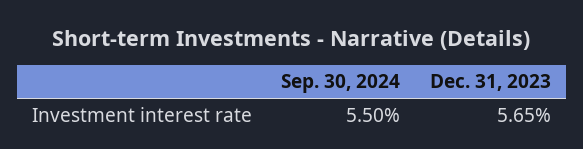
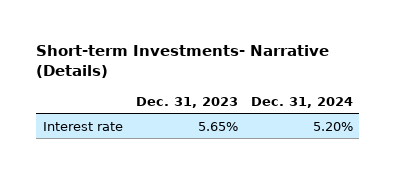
[52,30,531,51] Short-term Investments - Narrative (Details) -> [36,45,330,79] Short-term Investments- Narrative (Details)
[281,74,401,94] Sep. 30, 2024 -> none
none -> [250,96,353,108] Dec. 31, 2024
[31,107,252,123] Investment interest rate -> [42,121,123,131] Interest rate

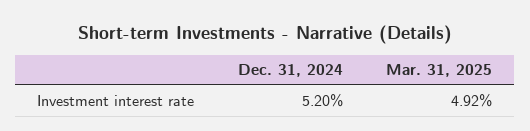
[36,45,330,79] Short-term Investments- Narrative (Details) -> [77,25,452,45] Short-term Investments - Narrative (Details)
[135,96,238,108] Dec. 31, 2023 -> none
none -> [386,64,493,78] Mar. 31, 2025
[42,121,123,131] Interest rate -> [37,95,195,107] Investment interest rate

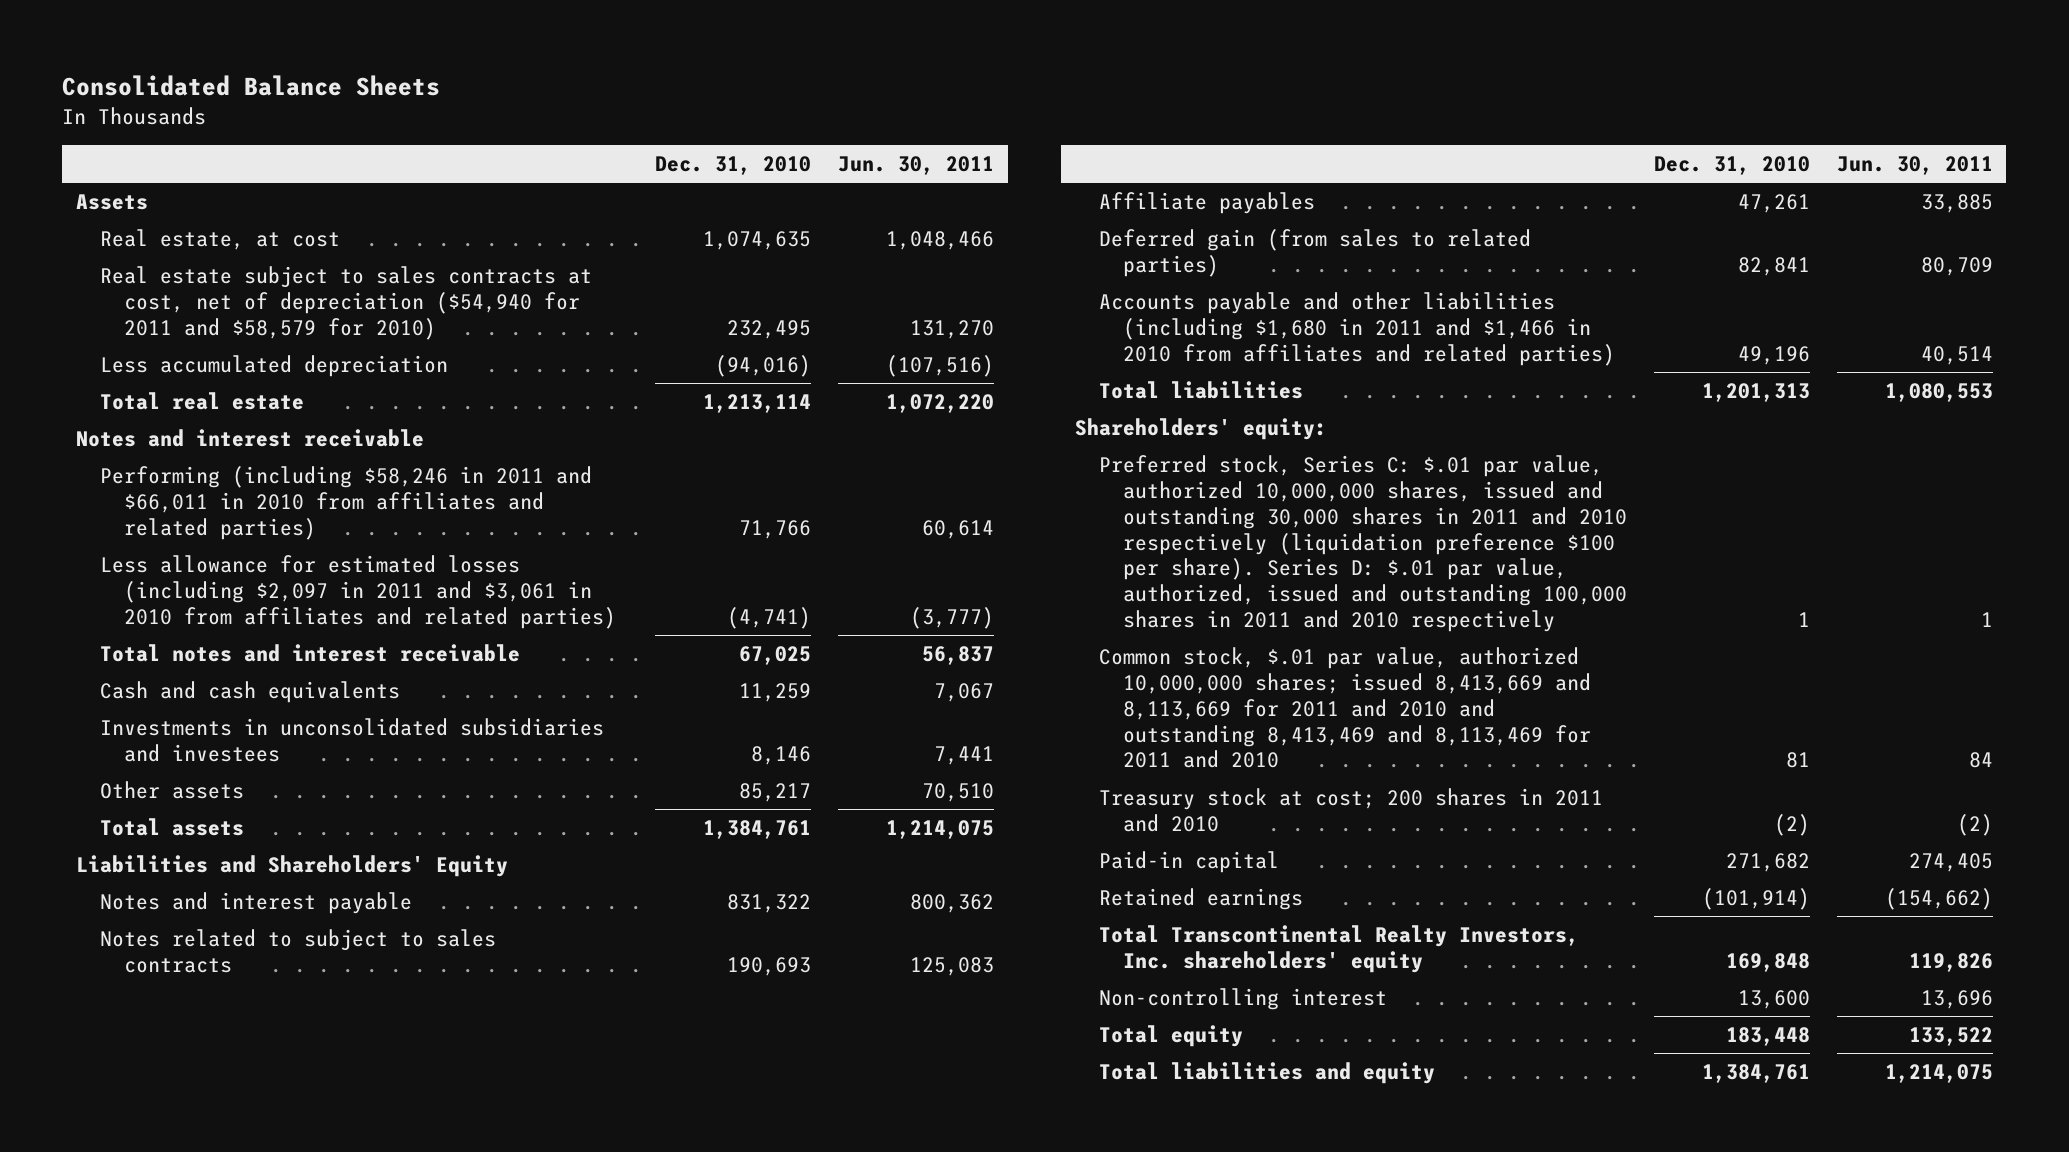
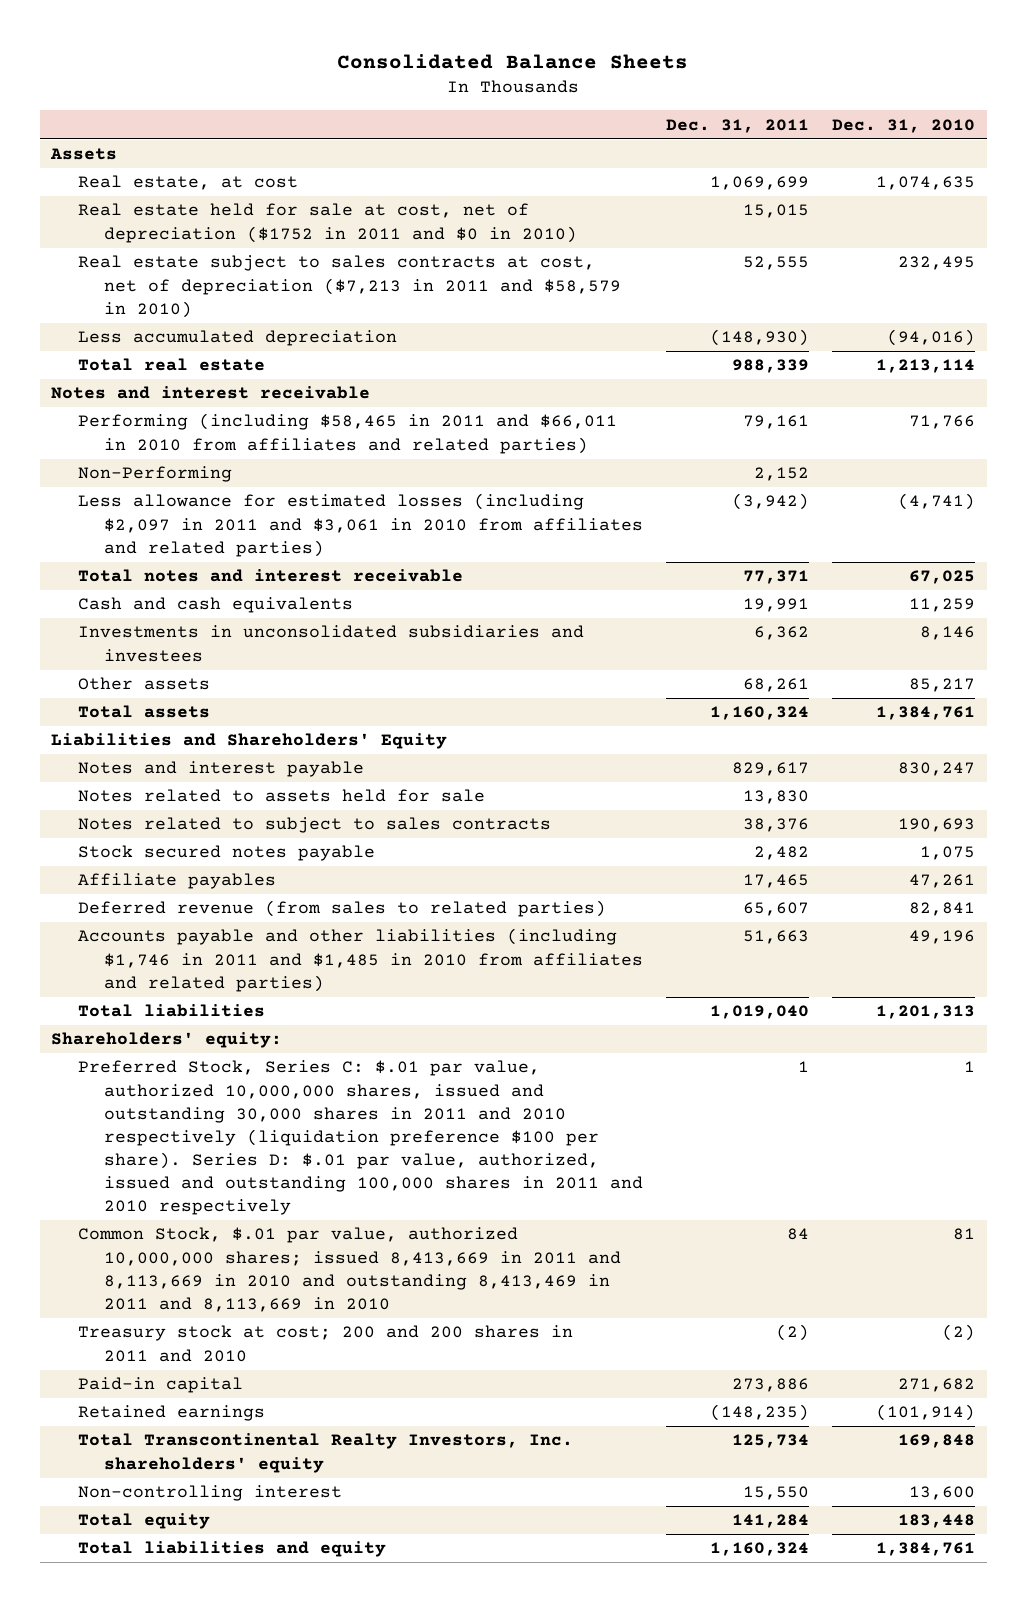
[838,156,995,176] Jun. 30, 2011 -> none
none -> [665,118,809,133] Dec. 31, 2011
none -> [77,203,577,243] Real estate held for sale at cost, net of depreciation ($1752 in 2011 and $0 in 2010)
[100,265,593,340] Real estate subject to sales contracts at cost, net of depreciation ($54,940 for 2011 and $58,579 for 2010) -> [77,255,621,318] Real estate subject to sales contracts at cost, net of depreciation ($7,213 in 2011 and $58,579 in 2010)
[100,465,593,540] Performing (including $58,246 in 2011 and $66,011 in 2010 from affiliates and related parties) -> [77,413,617,454] Performing (including $58,465 in 2011 and $66,011 in 2010 from affiliates and related parties)
none -> [77,466,232,483] Non-Performing
[727,893,812,913] 831,322 -> [898,762,976,777] 830,247
none -> [77,789,485,803] Notes related to assets held for sale
none -> [77,845,375,862] Stock secured notes payable
[1098,228,1531,277] Deferred gain (from sales to related parties) -> [77,900,606,918] Deferred revenue (from sales to related parties)
[1098,291,1615,366] Accounts payable and other liabilities (including $1,680 in 2011 and $1,466 in 2010 from affiliates and related parties) -> [77,928,643,992] Accounts payable and other liabilities (including $1,746 in 2011 and $1,485 in 2010 from affiliates and related parties)
[1098,454,1627,633] Preferred stock, Series C: $.01 par value, authorized 10,000,000 shares, issued and outstanding 30,000 shares in 2011 and 2010 respectively (liquidation preference $100 per share). Series D: $.01 par value, authorized, issued and outstanding 100,000 shares in 2011 and 2010 respectively -> [77,1060,643,1216] Preferred Stock, Series C: $.01 par value, authorized 10,000,000 shares, issued and outstanding 30,000 shares in 2011 and 2010 respectively (liquidation preference $100 per share). Series D: $.01 par value, authorized, issued and outstanding 100,000 shares in 2011 and 2010 respectively
[1098,646,1591,769] Common stock, $.01 par value, authorized 10,000,000 shares; issued 8,413,669 and 8,113,669 for 2011 and 2010 and outstanding 8,413,469 and 8,113,469 for 2011 and 2010 -> [77,1227,621,1312] Common Stock, $.01 par value, authorized 10,000,000 shares; issued 8,413,669 in 2011 and 8,113,669 in 2010 and outstanding 8,413,469 in 2011 and 8,113,669 in 2010
[1098,787,1603,832] Treasury stock at cost; 200 shares in 2011 and 2010 -> [77,1325,573,1362] Treasury stock at cost; 200 and 200 shares in 2011 and 2010

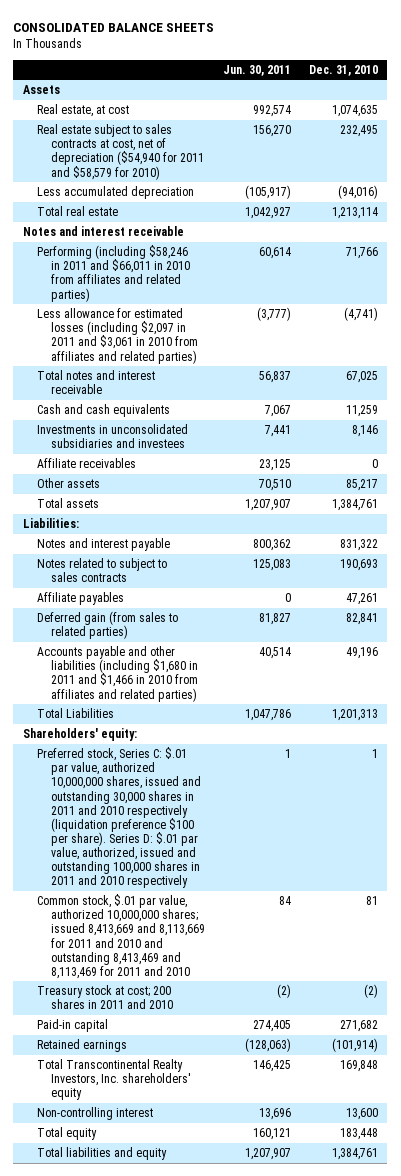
[337,53,689,69] Consolidated Balance Sheets -> [13,22,215,32] CONSOLIDATED BALANCE SHEETS
[665,118,809,133] Dec. 31, 2011 -> none
none -> [222,64,291,76] Jun. 30, 2011
[77,203,577,243] Real estate held for sale at cost, net of depreciation ($1752 in 2011 and $0 in 2010) -> none
[77,255,621,318] Real estate subject to sales contracts at cost, net of depreciation ($7,213 in 2011 and $58,579 in 2010) -> [36,124,204,180] Real estate subject to sales contracts at cost, net of depreciation ($54,940 for 2011 and $58,579 for 2010)
[77,466,232,483] Non-Performing -> none
[77,413,617,454] Performing (including $58,465 in 2011 and $66,011 in 2010 from affiliates and related parties) -> [36,245,190,302] Performing (including $58,246 in 2011 and $66,011 in 2010 from affiliates and related parties)
none -> [36,458,136,469] Affiliate receivables
[51,733,448,750] Liabilities and Shareholders' Equity -> none
[77,789,485,803] Notes related to assets held for sale -> none
none -> [22,518,79,529] Liabilities:
[898,762,976,777] 830,247 -> [340,539,379,552] 831,322
[77,845,375,862] Stock secured notes payable -> none
[77,900,606,918] Deferred revenue (from sales to related parties) -> [36,611,178,640] Deferred gain (from sales to related parties)
[77,928,643,992] Accounts payable and other liabilities (including $1,746 in 2011 and $1,485 in 2010 from affiliates and related parties) -> [36,646,198,702] Accounts payable and other liabilities (including $1,680 in 2011 and $1,466 in 2010 from affiliates and related parties)
[77,1004,265,1018] Total liabilities -> [36,708,114,719] Total Liabilities
[77,1060,643,1216] Preferred Stock, Series C: $.01 par value, authorized 10,000,000 shares, issued and outstanding 30,000 shares in 2011 and 2010 respectively (liquidation preference $100 per share). Series D: $.01 par value, authorized, issued and outstanding 100,000 shares in 2011 and 2010 respectively -> [36,747,201,889] Preferred stock, Series C: $.01 par value, authorized 10,000,000 shares, issued and outstanding 30,000 shares in 2011 and 2010 respectively (liquidation preference $100 per share). Series D: $.01 par value, authorized, issued and outstanding 100,000 shares in 2011 and 2010 respectively
[77,1227,621,1312] Common Stock, $.01 par value, authorized 10,000,000 shares; issued 8,413,669 in 2011 and 8,113,669 in 2010 and outstanding 8,413,469 in 2011 and 8,113,669 in 2010 -> [36,894,205,979] Common stock, $.01 par value, authorized 10,000,000 shares; issued 8,413,669 and 8,113,669 for 2011 and 2010 and outstanding 8,413,469 and 8,113,469 for 2011 and 2010
[77,1325,573,1362] Treasury stock at cost; 200 and 200 shares in 2011 and 2010 -> [36,985,173,1010] Treasury stock at cost; 200 shares in 2011 and 2010

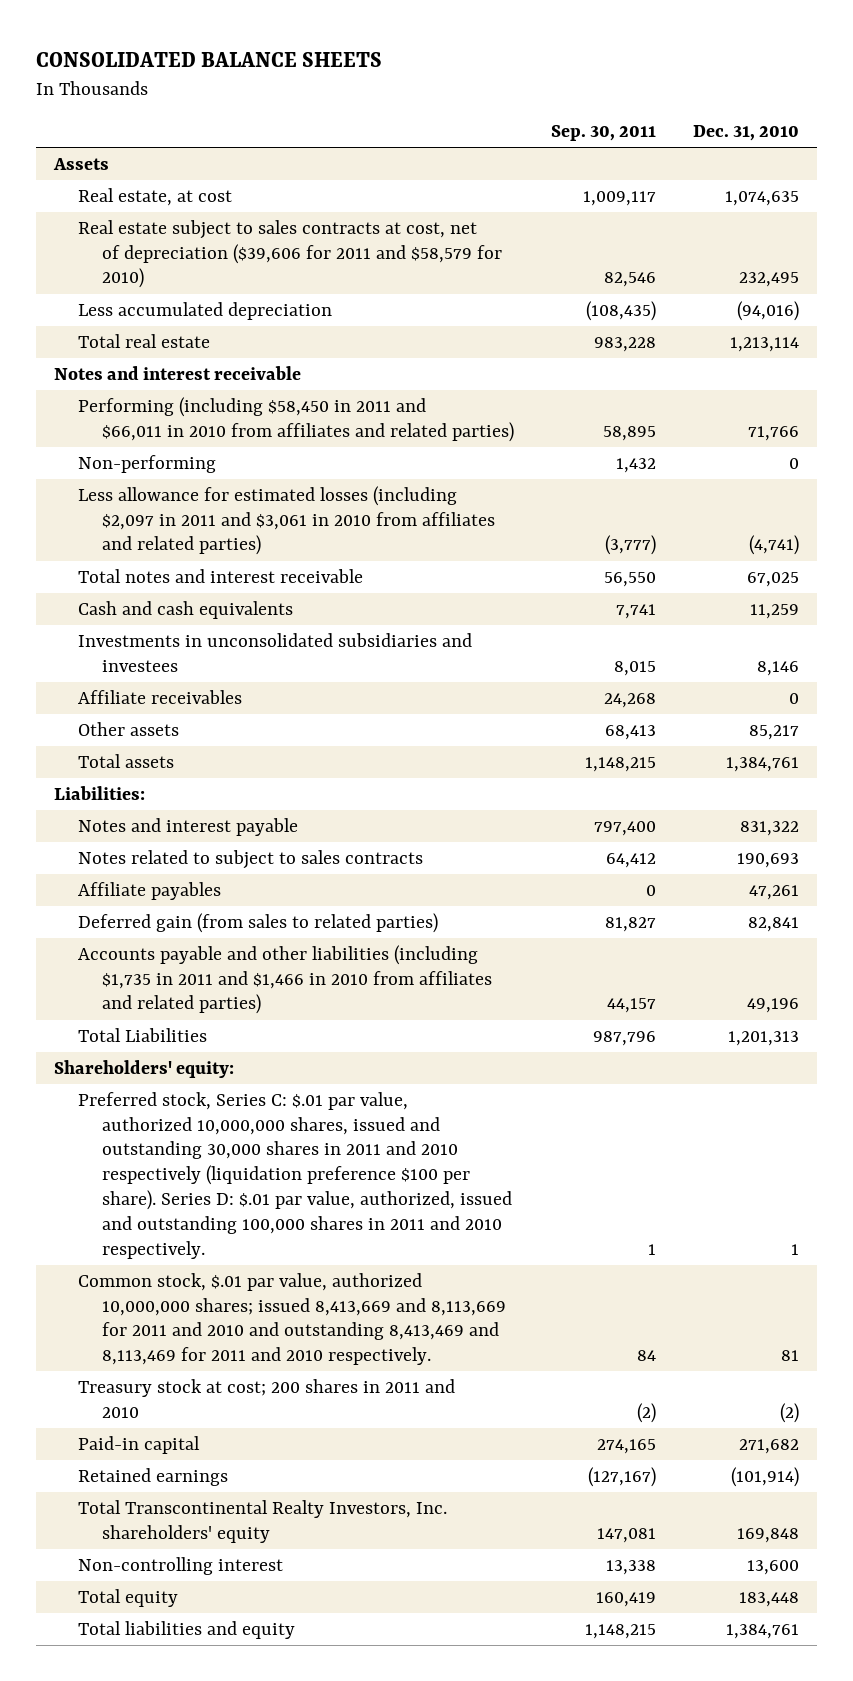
[222,64,291,76] Jun. 30, 2011 -> none
none -> [550,125,656,142] Sep. 30, 2011
[36,124,204,180] Real estate subject to sales contracts at cost, net of depreciation ($54,940 for 2011 and $58,579 for 2010) -> [77,219,502,289] Real estate subject to sales contracts at cost, net of depreciation ($39,606 for 2011 and $58,579 for 2010)
[36,245,190,302] Performing (including $58,246 in 2011 and $66,011 in 2010 from affiliates and related parties) -> [77,396,514,442] Performing (including $58,450 in 2011 and $66,011 in 2010 from affiliates and related parties)
none -> [77,454,216,473] Non-performing
[36,646,198,702] Accounts payable and other liabilities (including $1,680 in 2011 and $1,466 in 2010 from affiliates and related parties) -> [77,944,492,1015] Accounts payable and other liabilities (including $1,735 in 2011 and $1,466 in 2010 from affiliates and related parties)
[36,747,201,889] Preferred stock, Series C: $.01 par value, authorized 10,000,000 shares, issued and outstanding 30,000 shares in 2011 and 2010 respectively (liquidation preference $100 per share). Series D: $.01 par value, authorized, issued and outstanding 100,000 shares in 2011 and 2010 respectively -> [77,1091,512,1259] Preferred stock, Series C: $.01 par value, authorized 10,000,000 shares, issued and outstanding 30,000 shares in 2011 and 2010 respectively (liquidation preference $100 per share). Series D: $.01 par value, authorized, issued and outstanding 100,000 shares in 2011 and 2010 respectively.
[36,894,205,979] Common stock, $.01 par value, authorized 10,000,000 shares; issued 8,413,669 and 8,113,669 for 2011 and 2010 and outstanding 8,413,469 and 8,113,469 for 2011 and 2010 -> [77,1272,506,1366] Common stock, $.01 par value, authorized 10,000,000 shares; issued 8,413,669 and 8,113,669 for 2011 and 2010 and outstanding 8,413,469 and 8,113,469 for 2011 and 2010 respectively.

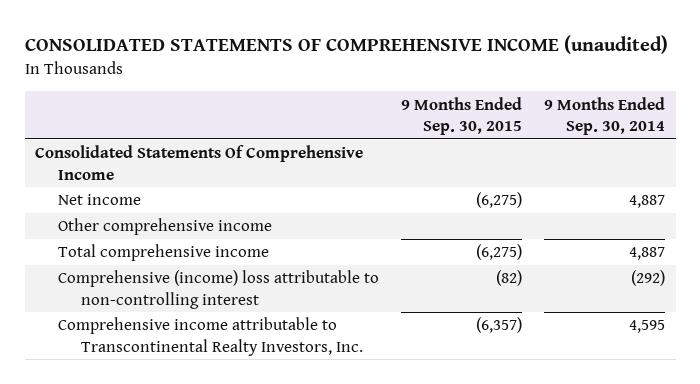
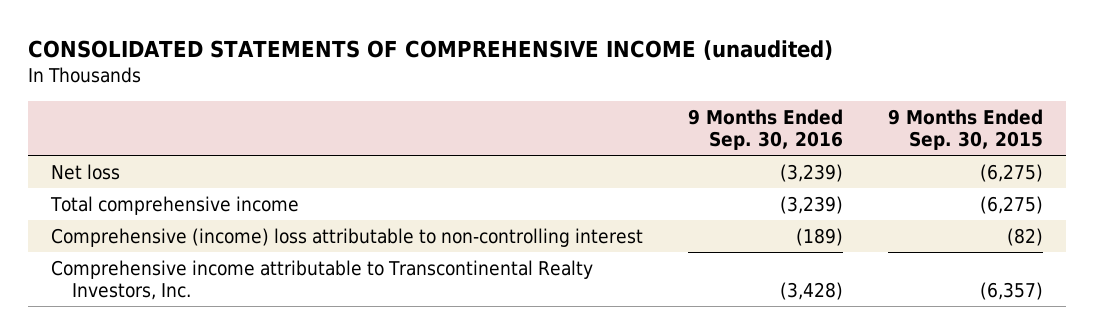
[543,96,665,135] 9 Months Ended Sep. 30, 2014 -> none
none -> [687,108,843,150] 9 Months Ended Sep. 30, 2016
[35,145,364,180] Consolidated Statements Of Comprehensive Income -> none
[58,218,273,236] Other comprehensive income -> none
[58,194,142,206] Net income -> [50,163,120,180] Net loss

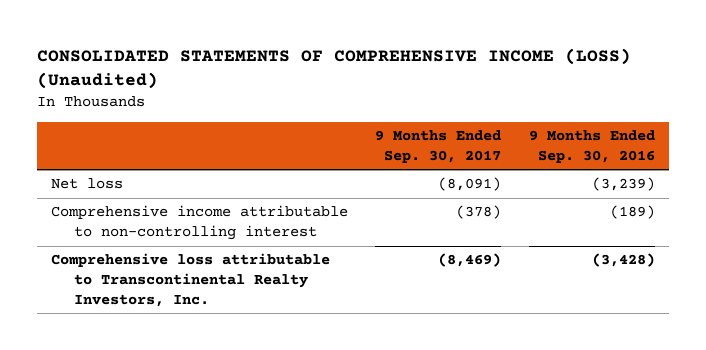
[27,39,833,60] CONSOLIDATED STATEMENTS OF COMPREHENSIVE INCOME (unaudited) -> [36,48,631,90] CONSOLIDATED STATEMENTS OF COMPREHENSIVE INCOME (LOSS) (Unaudited)
[888,108,1044,150] 9 Months Ended Sep. 30, 2015 -> none
none -> [375,130,502,163] 9 Months Ended Sep. 30, 2017
[49,195,299,215] Total comprehensive income -> none
[50,227,643,247] Comprehensive (income) loss attributable to non-controlling interest -> [50,205,348,241] Comprehensive income attributable to non-controlling interest
[50,259,593,300] Comprehensive income attributable to Transcontinental Realty Investors, Inc. -> [50,253,330,308] Comprehensive loss attributable to Transcontinental Realty Investors, Inc.

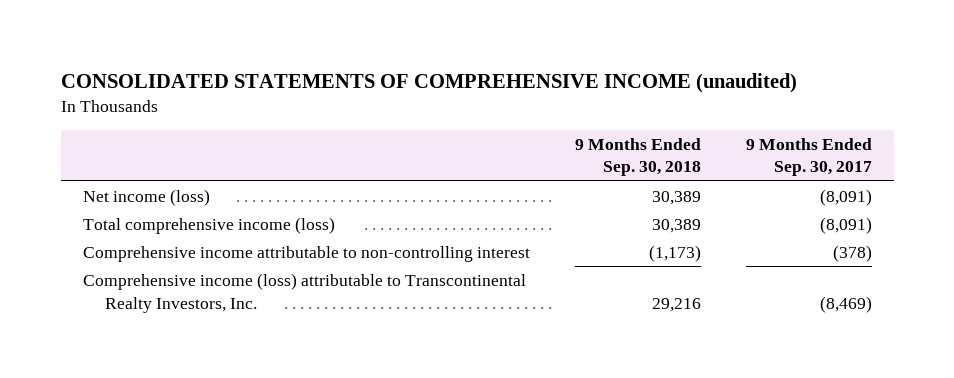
[36,48,631,90] CONSOLIDATED STATEMENTS OF COMPREHENSIVE INCOME (LOSS) (Unaudited) -> [60,73,797,94] CONSOLIDATED STATEMENTS OF COMPREHENSIVE INCOME (unaudited)
[528,130,655,163] 9 Months Ended Sep. 30, 2016 -> none
none -> [574,137,701,177] 9 Months Ended Sep. 30, 2018
[50,178,123,190] Net loss -> [82,188,210,206] Net income (loss)
none -> [82,216,335,234] Total comprehensive income (loss)
[50,253,330,308] Comprehensive loss attributable to Transcontinental Realty Investors, Inc. -> [82,272,526,313] Comprehensive income (loss) attributable to Transcontinental Realty Investors, Inc.

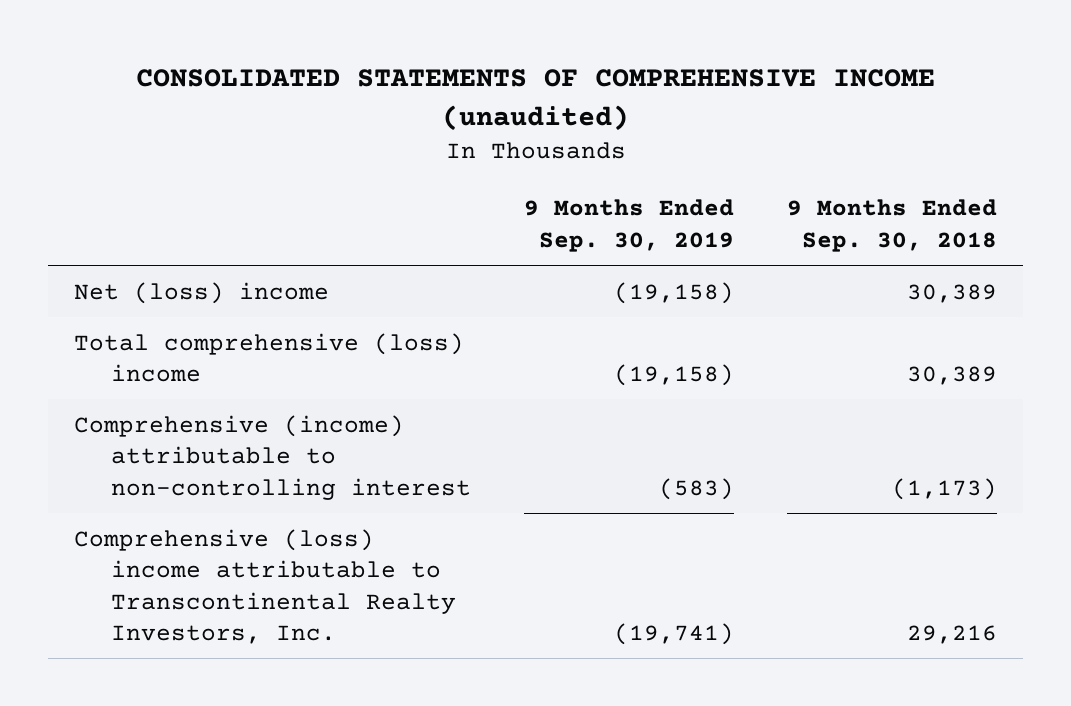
[745,137,872,177] 9 Months Ended Sep. 30, 2017 -> none
none -> [523,199,734,252] 9 Months Ended Sep. 30, 2019
[82,188,210,206] Net income (loss) -> [74,281,330,304] Net (loss) income
[82,216,335,234] Total comprehensive income (loss) -> [74,332,465,383] Total comprehensive (loss) income
[82,245,530,262] Comprehensive income attributable to non-controlling interest -> [74,414,472,500] Comprehensive (income) attributable to non-controlling interest
[82,272,526,313] Comprehensive income (loss) attributable to Transcontinental Realty Investors, Inc. -> [74,528,457,645] Comprehensive (loss) income attributable to Transcontinental Realty Investors, Inc.

